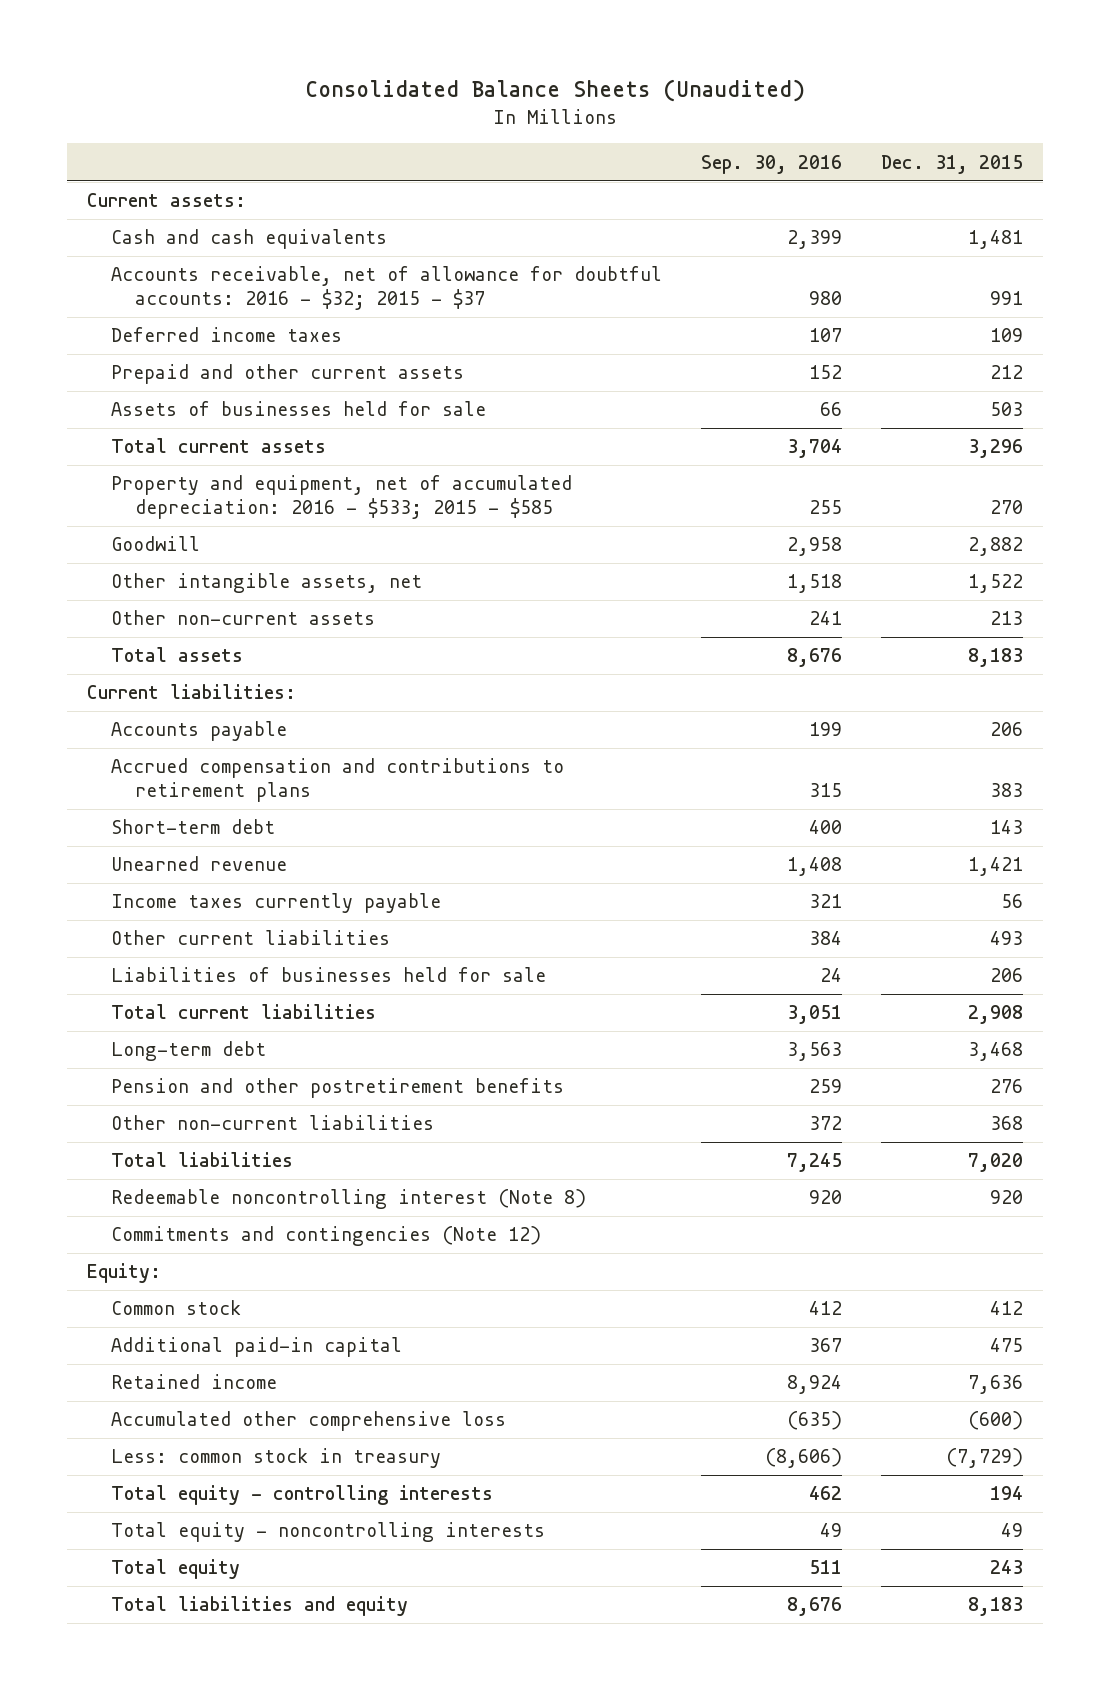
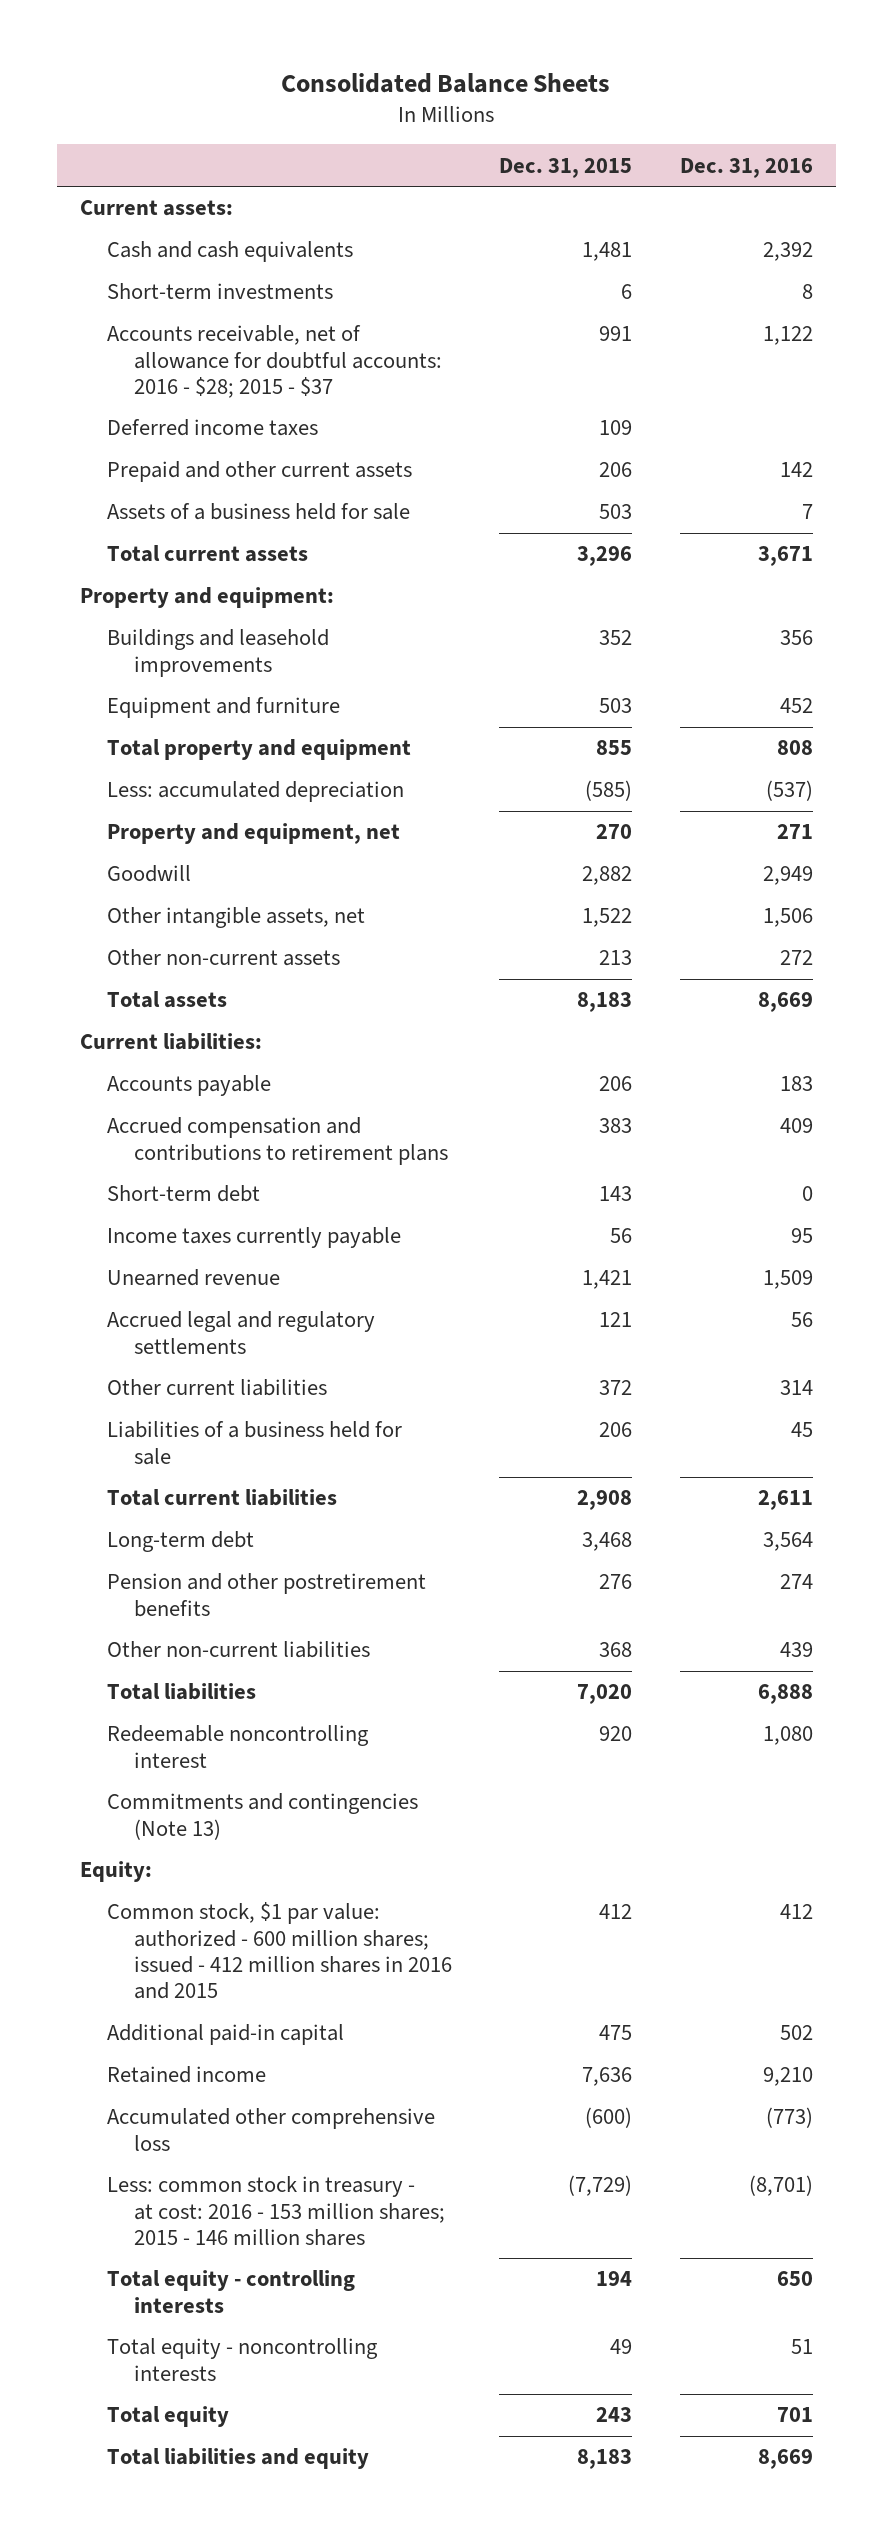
[304,79,805,103] Consolidated Balance Sheets (Unaudited) -> [281,72,611,93] Consolidated Balance Sheets
[701,154,843,174] Sep. 30, 2016 -> none
none -> [679,157,813,178] Dec. 31, 2016
none -> [107,283,334,300] Short-term investments
[110,266,662,310] Accounts receivable, net of allowance for doubtful accounts: 2016 - $32; 2015 - $37 -> [107,325,443,398] Accounts receivable, net of allowance for doubtful accounts: 2016 - $28; 2015 - $37
[990,365,1024,380] 212 -> [599,462,633,478] 206
[110,401,486,417] Assets of businesses held for sale -> [107,503,411,521] Assets of a business held for sale
none -> [80,587,335,609] Property and equipment:
none -> [107,629,330,677] Buildings and leasehold improvements
none -> [107,697,341,719] Equipment and furniture
none -> [107,739,412,761] Total property and equipment
none -> [107,781,405,803] Less: accumulated depreciation
[110,475,572,519] Property and equipment, net of accumulated depreciation: 2016 - $533; 2015 - $585 -> [107,823,401,845] Property and equipment, net
[110,856,287,872] Unearned revenue -> [107,1269,281,1287] Unearned revenue
none -> [107,1311,376,1354] Accrued legal and regulatory settlements
[990,931,1024,946] 493 -> [599,1380,633,1396] 372
[110,967,546,983] Liabilities of businesses held for sale -> [107,1421,403,1465] Liabilities of a business held for sale
[110,1189,586,1210] Redeemable noncontrolling interest (Note 8) -> [107,1725,370,1768] Redeemable noncontrolling interest
[110,1226,541,1247] Commitments and contingencies (Note 12) -> [107,1793,419,1840] Commitments and contingencies (Note 13)
[110,1300,241,1316] Common stock -> [107,1902,453,1999] Common stock, $1 par value: authorized - 600 million shares; issued - 412 million shares in 2016 and 2015
[110,1448,441,1469] Less: common stock in treasury -> [107,2176,446,2246] Less: common stock in treasury - at cost: 2016 - 153 million shares; 2015 - 146 million shares

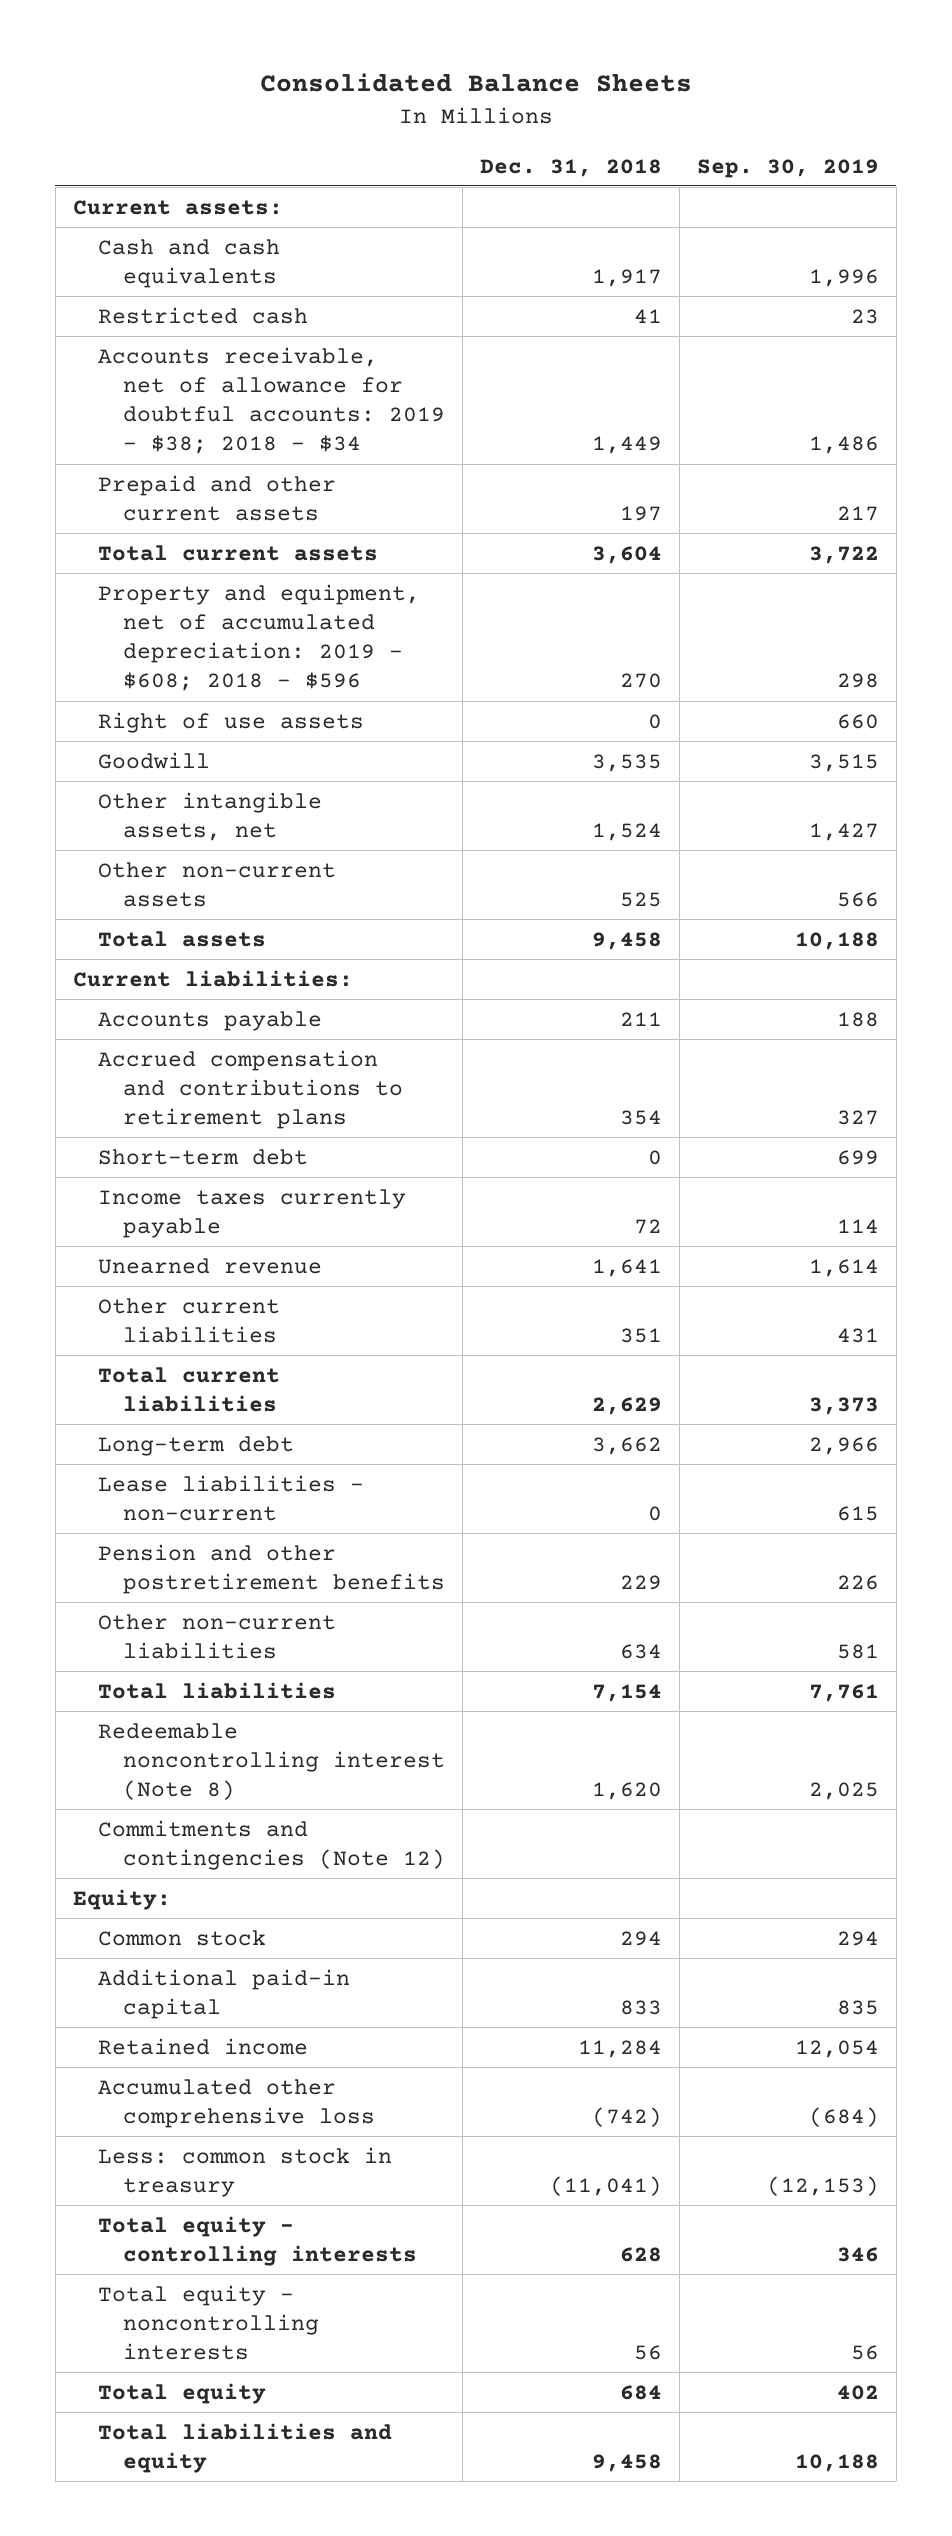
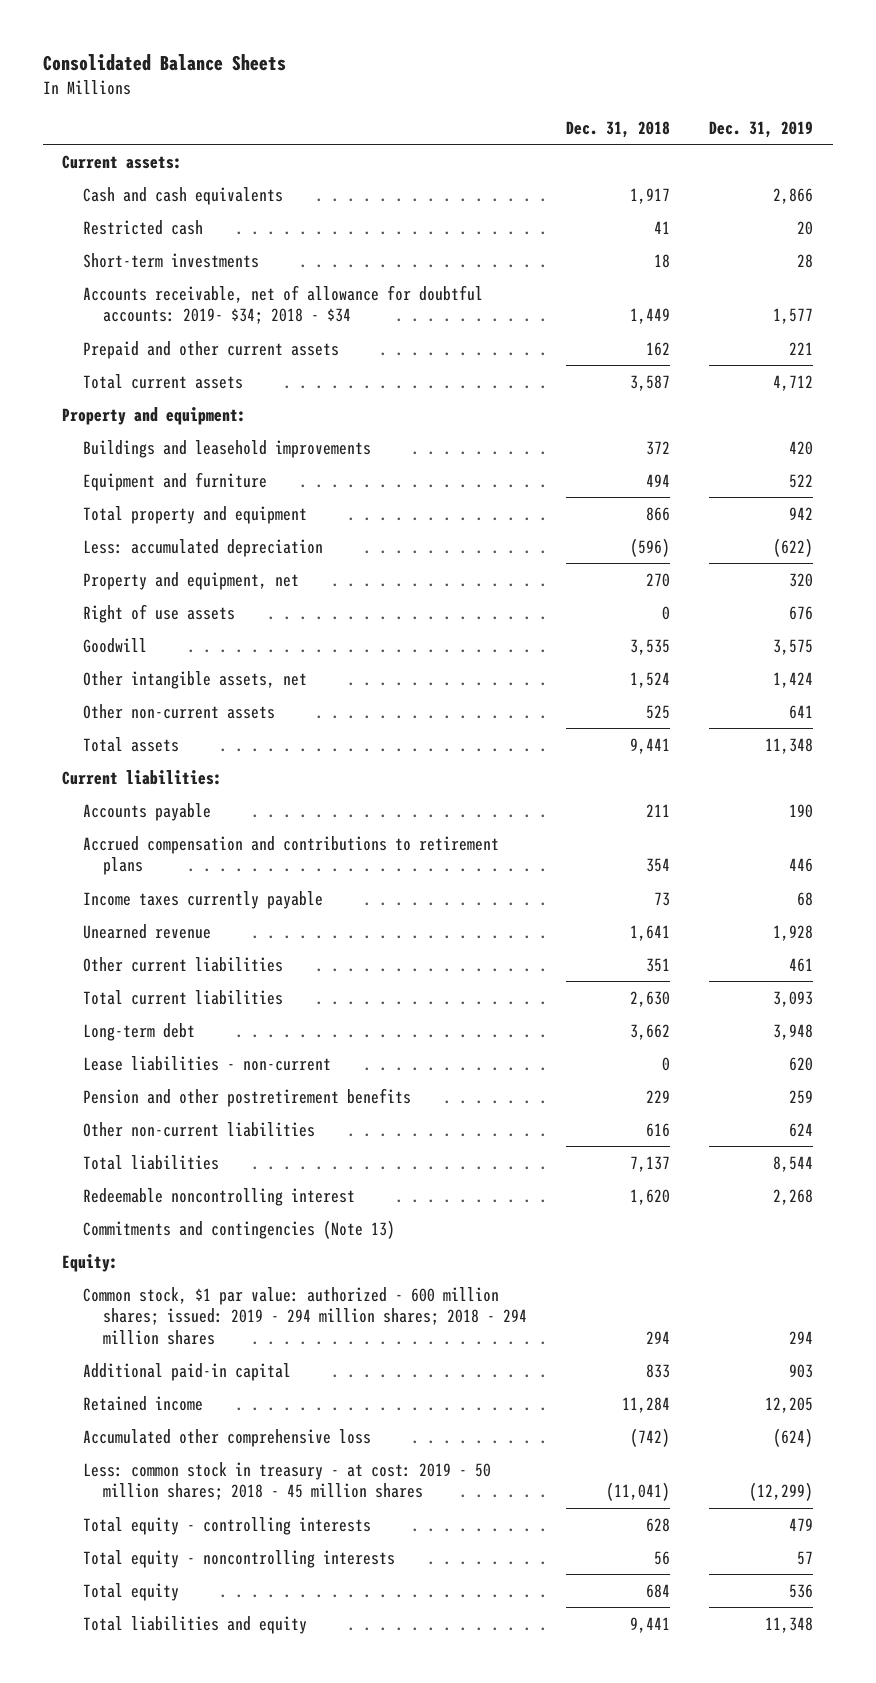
[696,158,879,178] Sep. 30, 2019 -> none
none -> [709,120,814,138] Dec. 31, 2019
none -> [82,252,259,268] Short-term investments
[97,346,445,455] Accounts receivable, net of allowance for doubtful accounts: 2019 - $38; 2018 - $34 -> [82,284,483,325] Accounts receivable, net of allowance for doubtful accounts: 2019- $34; 2018 - $34
[619,505,662,521] 197 -> [646,341,671,356] 162
[591,545,662,564] 3,604 -> [630,374,671,391] 3,587
none -> [62,406,247,425] Property and equipment:
none -> [82,439,371,458] Buildings and leasehold improvements
none -> [82,471,267,491] Equipment and furniture
none -> [82,505,307,524] Total property and equipment
none -> [82,538,323,557] Less: accumulated depreciation
[97,583,420,692] Property and equipment, net of accumulated depreciation: 2019 - $608; 2018 - $596 -> [82,571,299,590] Property and equipment, net
[591,931,662,950] 9,458 -> [630,737,671,754] 9,441
[97,1148,308,1165] Short-term debt -> none
[633,1218,662,1234] 72 -> [654,891,671,906] 73
[591,1396,662,1415] 2,629 -> [630,990,671,1007] 2,630
[619,1643,662,1659] 634 -> [646,1122,671,1137] 616
[591,1683,662,1702] 7,154 -> [630,1155,671,1172] 7,137
[97,1722,445,1801] Redeemable noncontrolling interest (Note 8) -> [82,1187,355,1206] Redeemable noncontrolling interest
[97,1819,445,1870] Commitments and contingencies (Note 12) -> [82,1219,395,1239] Commitments and contingencies (Note 13)
[97,1929,266,1946] Common stock -> [82,1286,528,1345] Common stock, $1 par value: authorized - 600 million shares; issued: 2019 - 294 million shares; 2018 - 294 million shares
[97,2146,392,2197] Less: common stock in treasury -> [82,1461,491,1501] Less: common stock in treasury - at cost: 2019 - 50 million shares; 2018 - 45 million shares
[591,2453,662,2472] 9,458 -> [630,1616,671,1633] 9,441

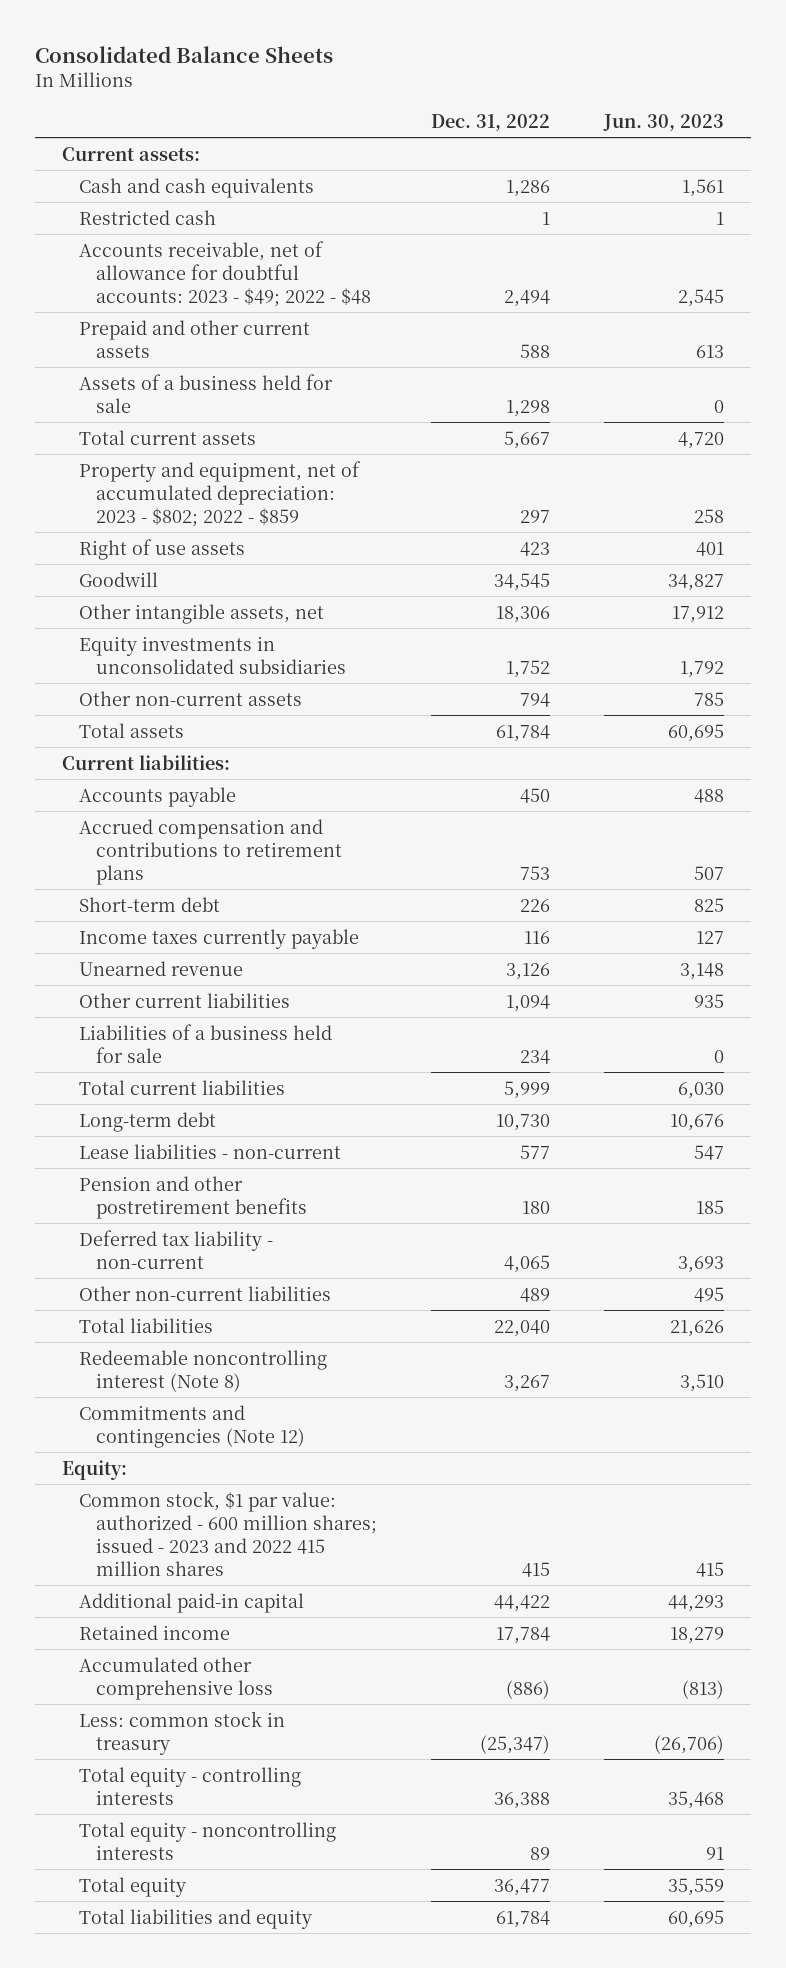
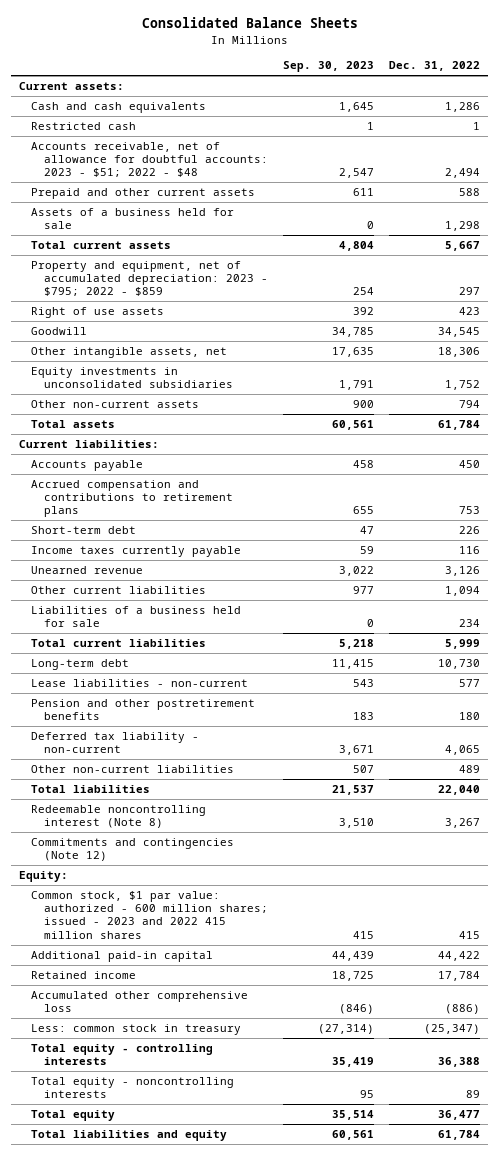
[603,113,725,131] Jun. 30, 2023 -> none
none -> [283,61,375,73] Sep. 30, 2023
[79,240,372,307] Accounts receivable, net of allowance for doubtful accounts: 2023 - $49; 2022 - $48 -> [31,142,269,178] Accounts receivable, net of allowance for doubtful accounts: 2023 - $51; 2022 - $48
[79,460,362,527] Property and equipment, net of accumulated depreciation: 2023 - $802; 2022 - $859 -> [31,261,269,297] Property and equipment, net of accumulated depreciation: 2023 - $795; 2022 - $859

